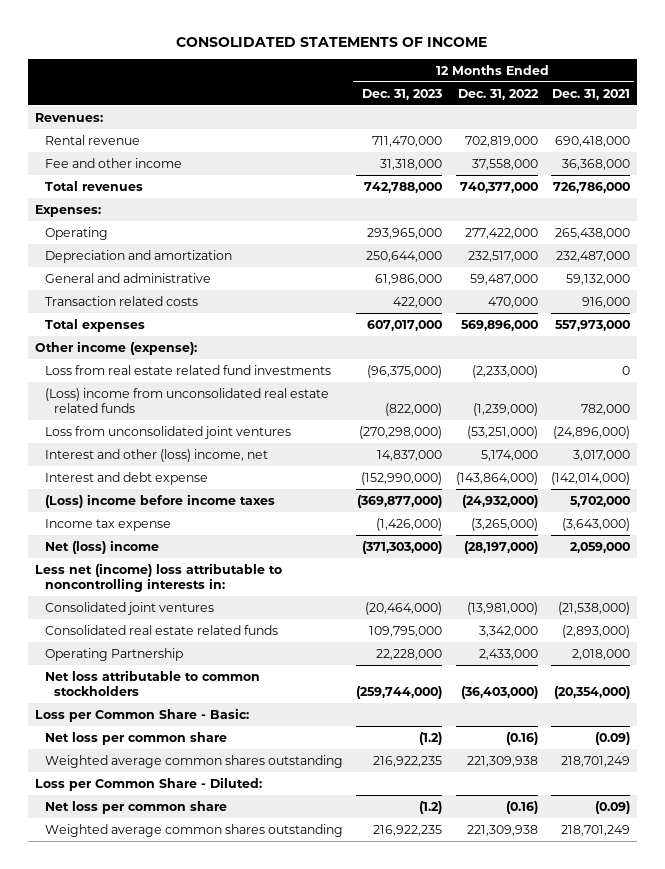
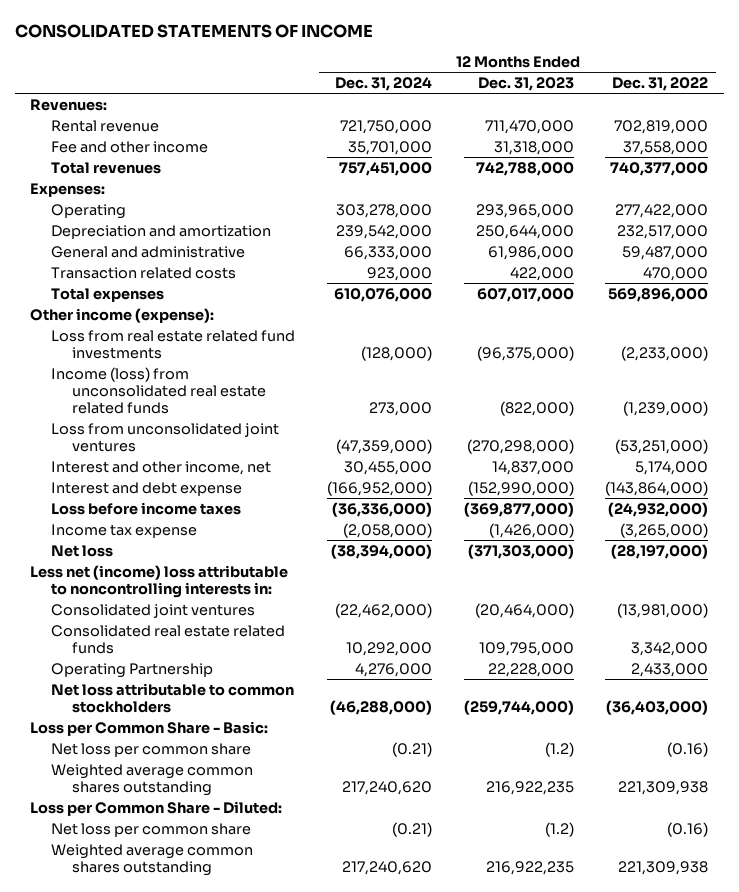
[552,88,631,100] Dec. 31, 2021 -> none
none -> [335,76,433,91] Dec. 31, 2024
[44,387,329,414] (Loss) income from unconsolidated real estate related funds -> [51,366,267,414] Income (loss) from unconsolidated real estate related funds
[44,448,268,462] Interest and other (loss) income, net -> [51,460,272,475] Interest and other income, net
[44,493,275,508] (Loss) income before income taxes -> [51,501,242,515] Loss before income taxes
[44,539,159,554] Net (loss) income -> [51,544,114,557] Net loss

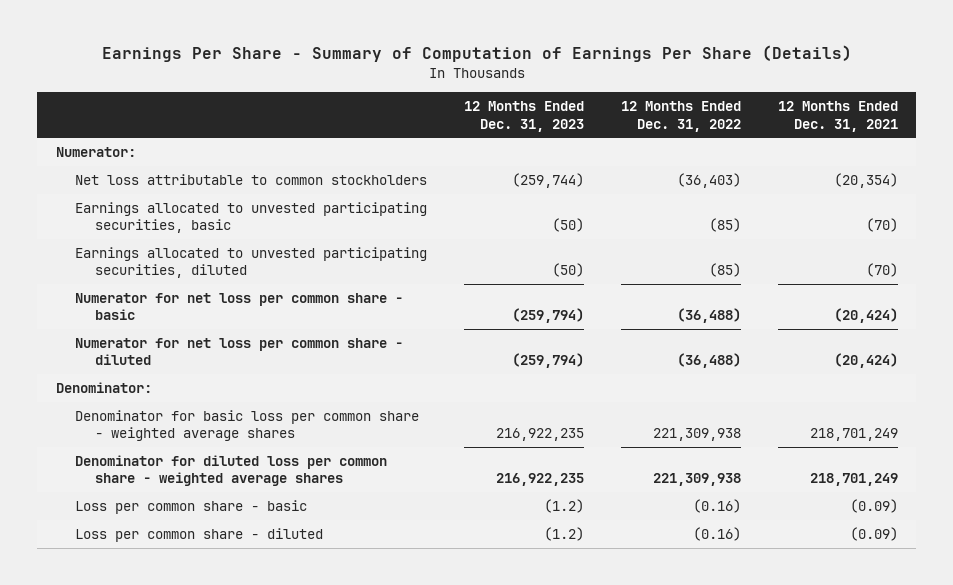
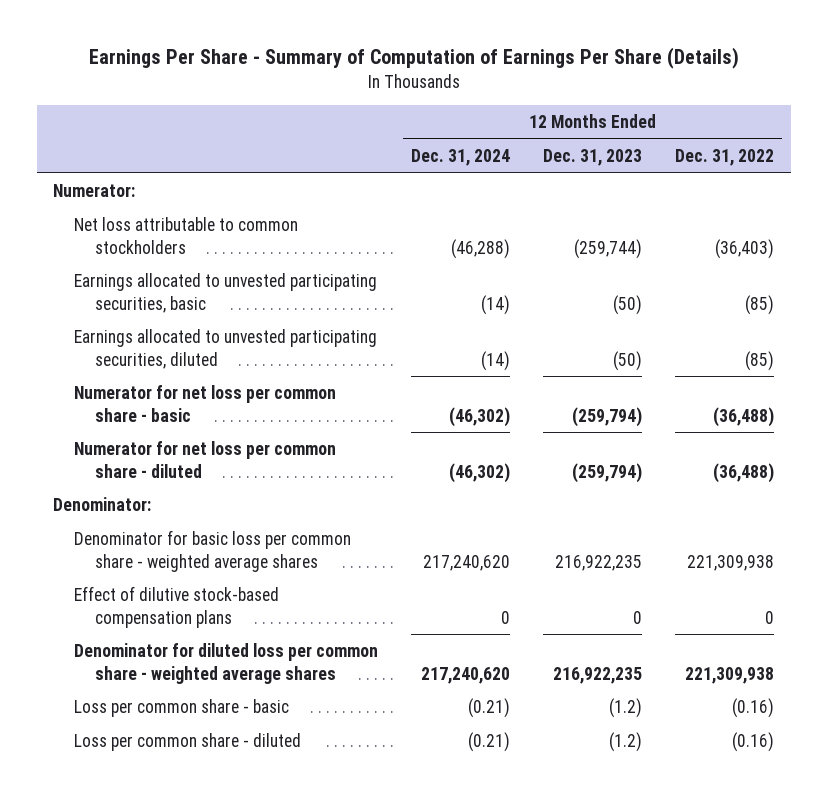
[777,101,898,132] 12 Months Ended Dec. 31, 2021 -> none
none -> [411,149,511,167] Dec. 31, 2024
none -> [73,586,279,628] Effect of dilutive stock-based compensation plans

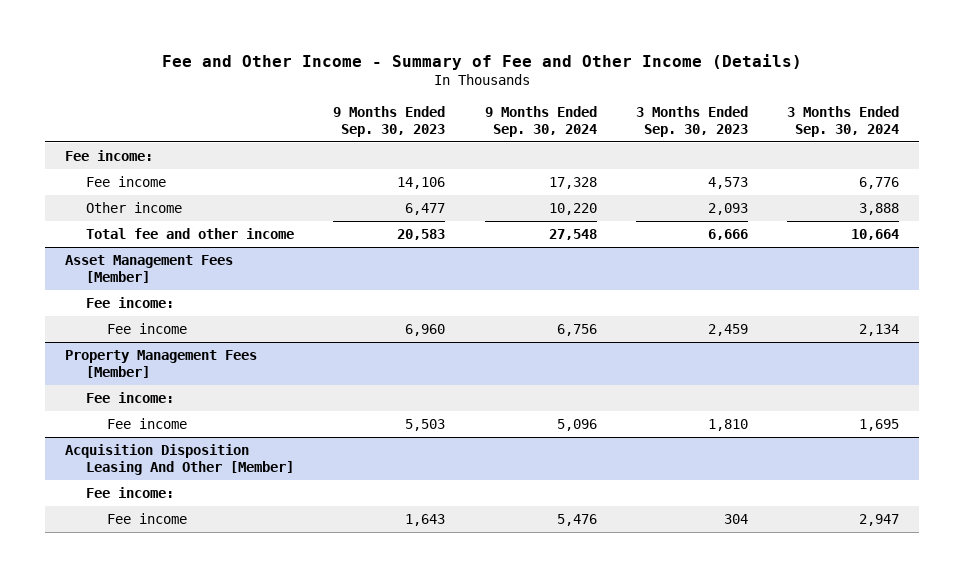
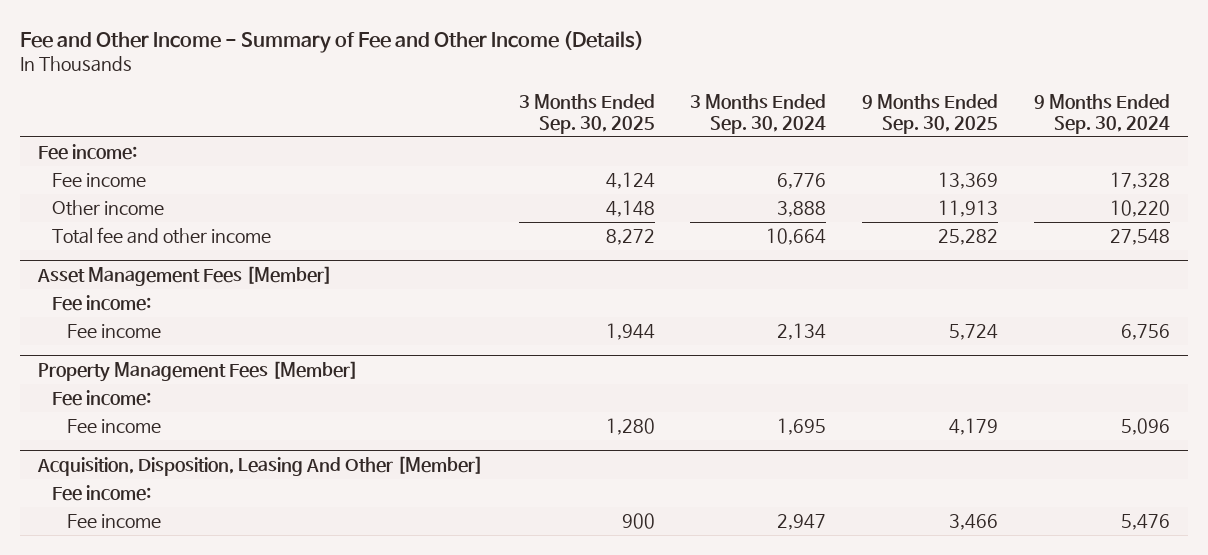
[333,105,446,137] 9 Months Ended Sep. 30, 2023 -> none
[636,105,749,137] 3 Months Ended Sep. 30, 2023 -> none
none -> [518,93,655,135] 3 Months Ended Sep. 30, 2025
none -> [862,93,999,135] 9 Months Ended Sep. 30, 2025
[64,443,294,476] Acquisition Disposition Leasing And Other [Member] -> [36,455,483,476] Acquisition, Disposition, Leasing And Other [Member]

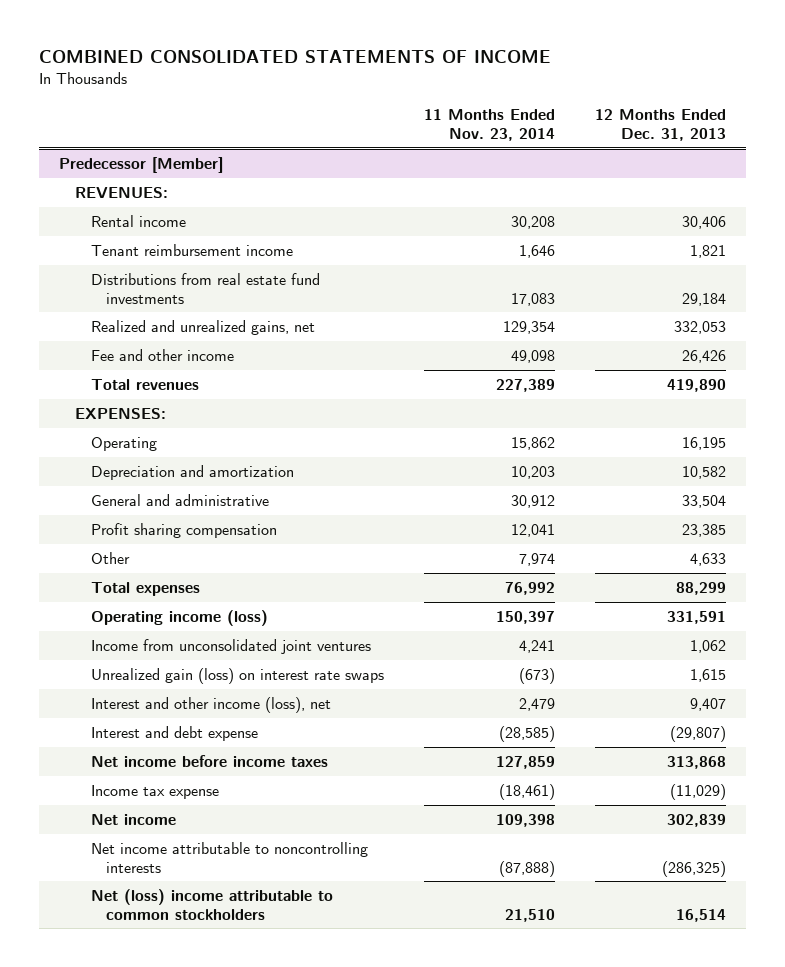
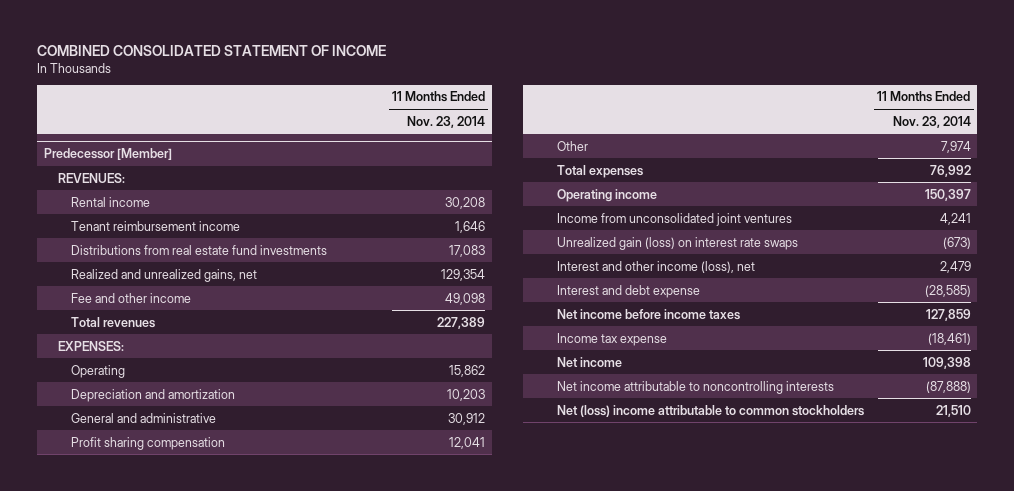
[39,50,552,64] COMBINED CONSOLIDATED STATEMENTS OF INCOME -> [37,45,387,57] COMBINED CONSOLIDATED STATEMENT OF INCOME
[595,108,727,141] 12 Months Ended Dec. 31, 2013 -> none
[90,609,268,626] Operating income (loss) -> [556,188,657,202] Operating income

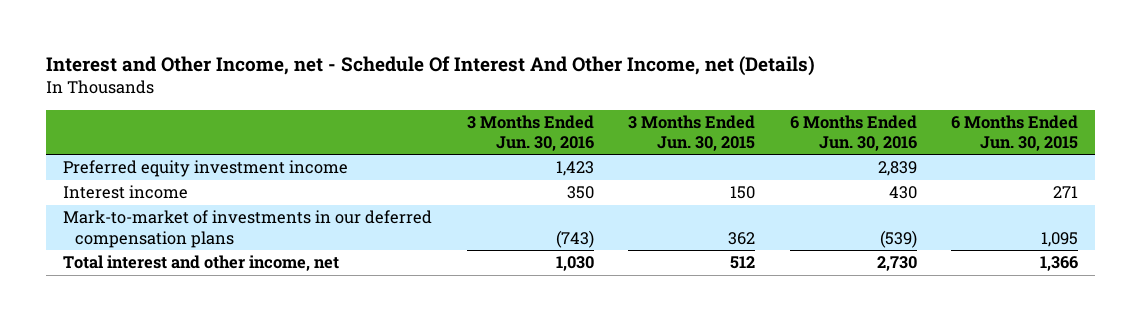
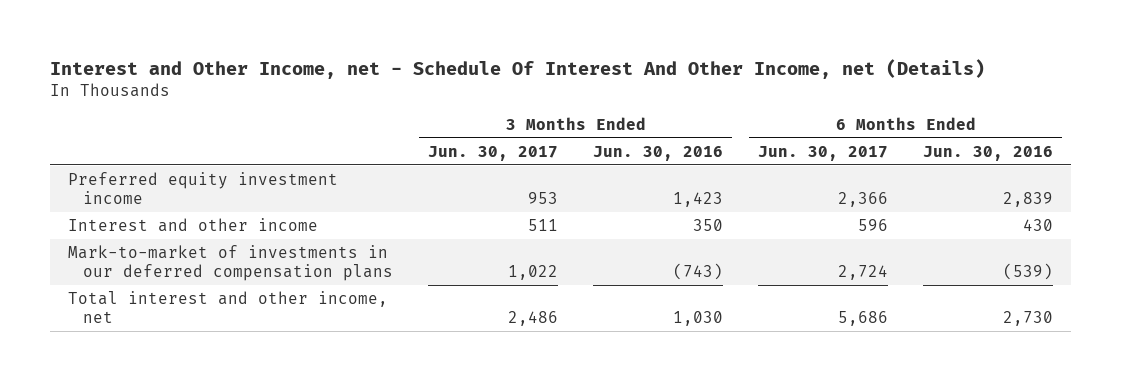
[628,114,756,152] 3 Months Ended Jun. 30, 2015 -> none
[951,114,1079,152] 6 Months Ended Jun. 30, 2015 -> none
none -> [428,145,559,161] Jun. 30, 2017
none -> [758,145,889,161] Jun. 30, 2017
[63,185,189,200] Interest income -> [67,217,318,232] Interest and other income

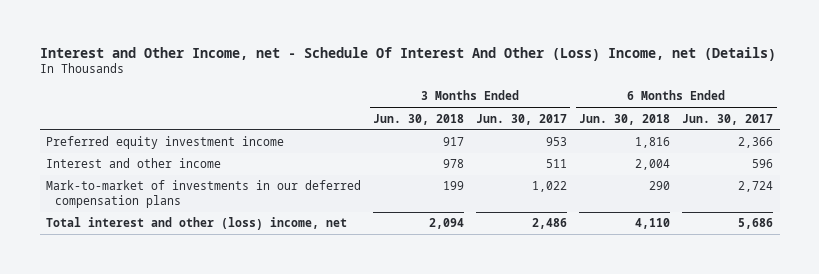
[50,58,986,79] Interest and Other Income, net - Schedule Of Interest And Other Income, net (Details) -> [39,46,776,61] Interest and Other Income, net - Schedule Of Interest And Other (Loss) Income, net (Details)
[593,145,724,161] Jun. 30, 2016 -> none
[923,145,1054,161] Jun. 30, 2016 -> none
none -> [373,113,465,125] Jun. 30, 2018
none -> [579,113,671,125] Jun. 30, 2018
[67,290,388,324] Total interest and other income, net -> [45,217,347,231] Total interest and other (loss) income, net

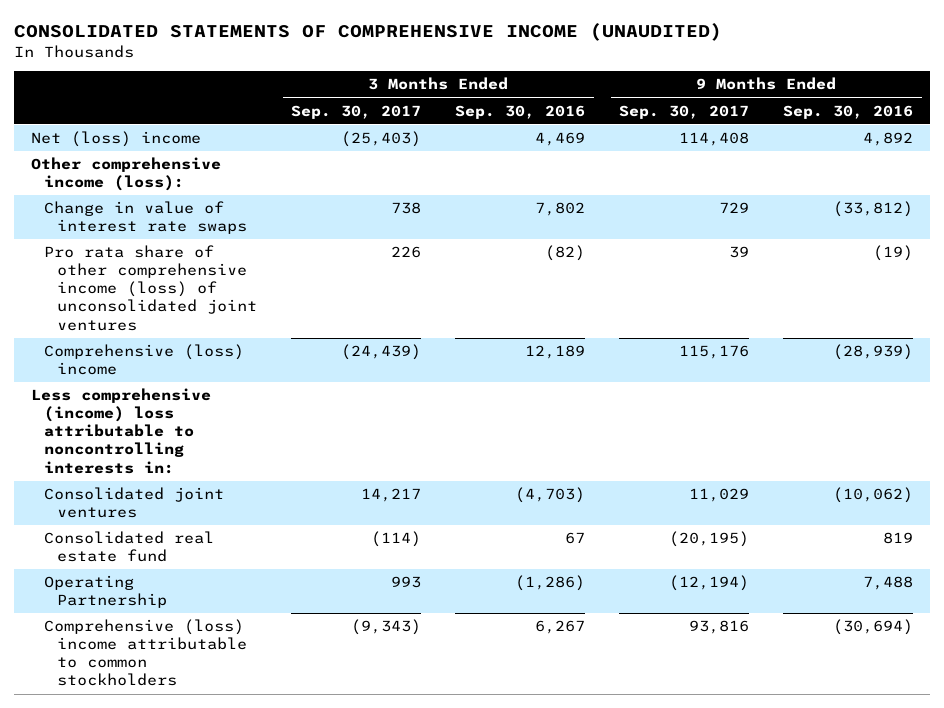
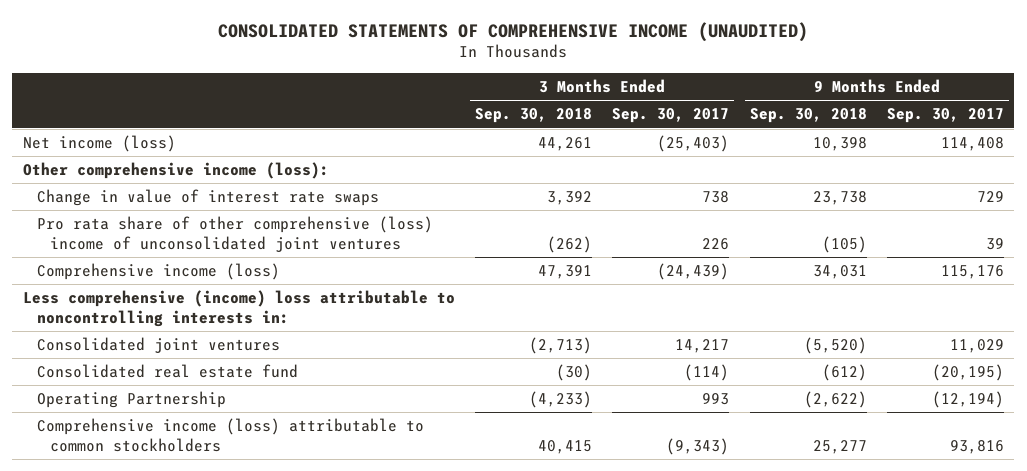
[455,104,586,119] Sep. 30, 2016 -> none
[783,104,914,119] Sep. 30, 2016 -> none
none -> [474,108,592,124] Sep. 30, 2018
none -> [749,108,867,124] Sep. 30, 2018
[31,131,202,148] Net (loss) income -> [22,135,176,153] Net income (loss)
[44,245,258,331] Pro rata share of other comprehensive income (loss) of unconsolidated joint ventures -> [36,216,433,252] Pro rata share of other comprehensive (loss) income of unconsolidated joint ventures
[44,344,245,376] Comprehensive (loss) income -> [36,263,280,281] Comprehensive income (loss)
[44,619,248,687] Comprehensive (loss) income attributable to common stockholders -> [36,418,424,452] Comprehensive income (loss) attributable to common stockholders

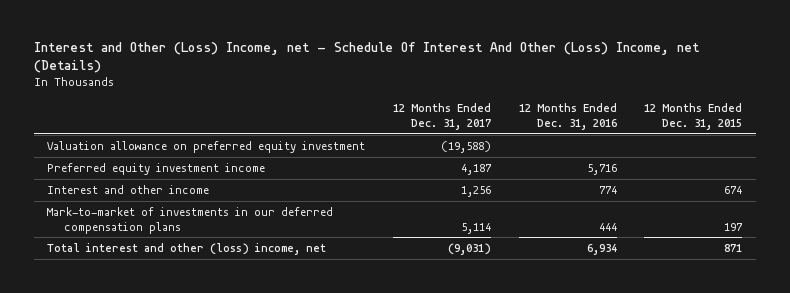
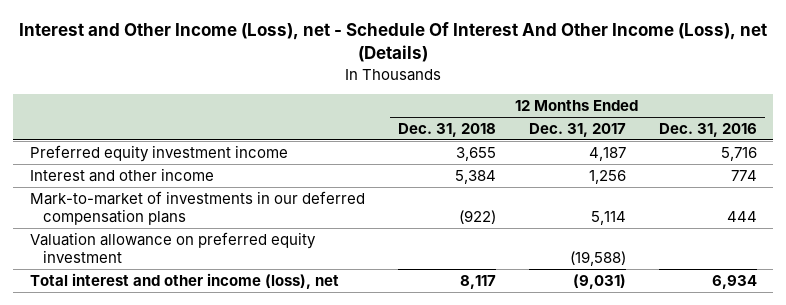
[33,41,700,73] Interest and Other (Loss) Income, net - Schedule Of Interest And Other (Loss) Income, net (Details) -> [19,22,768,63] Interest and Other Income (Loss), net - Schedule Of Interest And Other Income (Loss), net (Details)
[644,103,743,130] 12 Months Ended Dec. 31, 2015 -> none
none -> [397,122,496,137] Dec. 31, 2018
[47,140,366,153] Valuation allowance on preferred equity investment -> [29,231,316,263] Valuation allowance on preferred equity investment
[47,242,327,255] Total interest and other (loss) income, net -> [29,272,339,289] Total interest and other income (loss), net

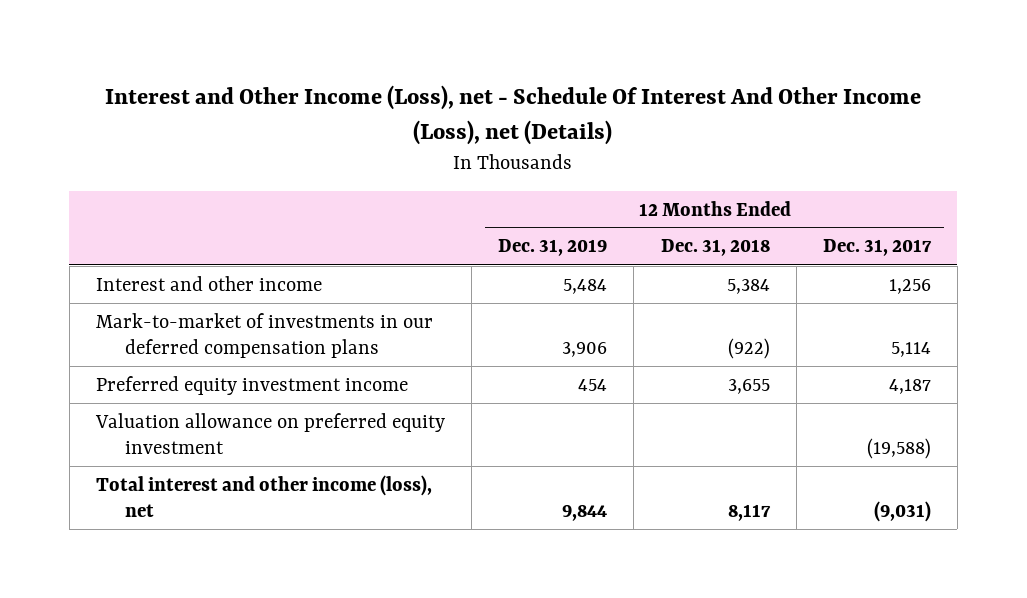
[658,122,757,137] Dec. 31, 2016 -> none
none -> [498,239,608,257] Dec. 31, 2019
[29,144,288,162] Preferred equity investment income -> [96,375,409,395] Preferred equity investment income

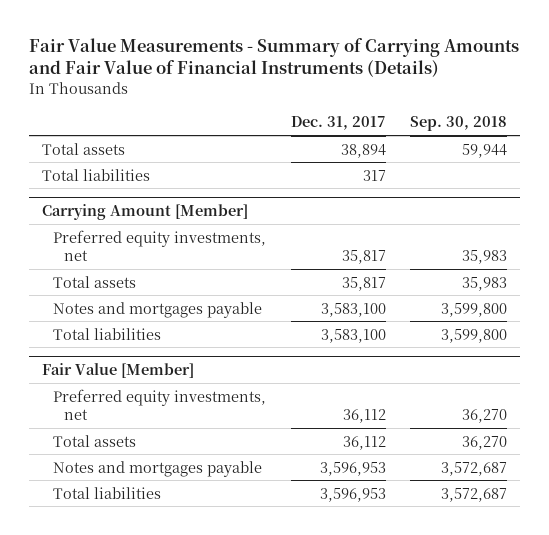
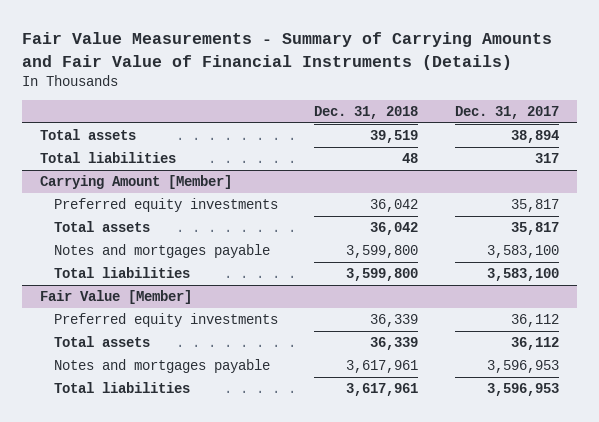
[410,116,508,132] Sep. 30, 2018 -> none
none -> [314,106,419,120] Dec. 31, 2018
[53,229,267,262] Preferred equity investments, net -> [54,198,279,213] Preferred equity investments
[53,388,267,421] Preferred equity investments, net -> [54,313,279,328] Preferred equity investments

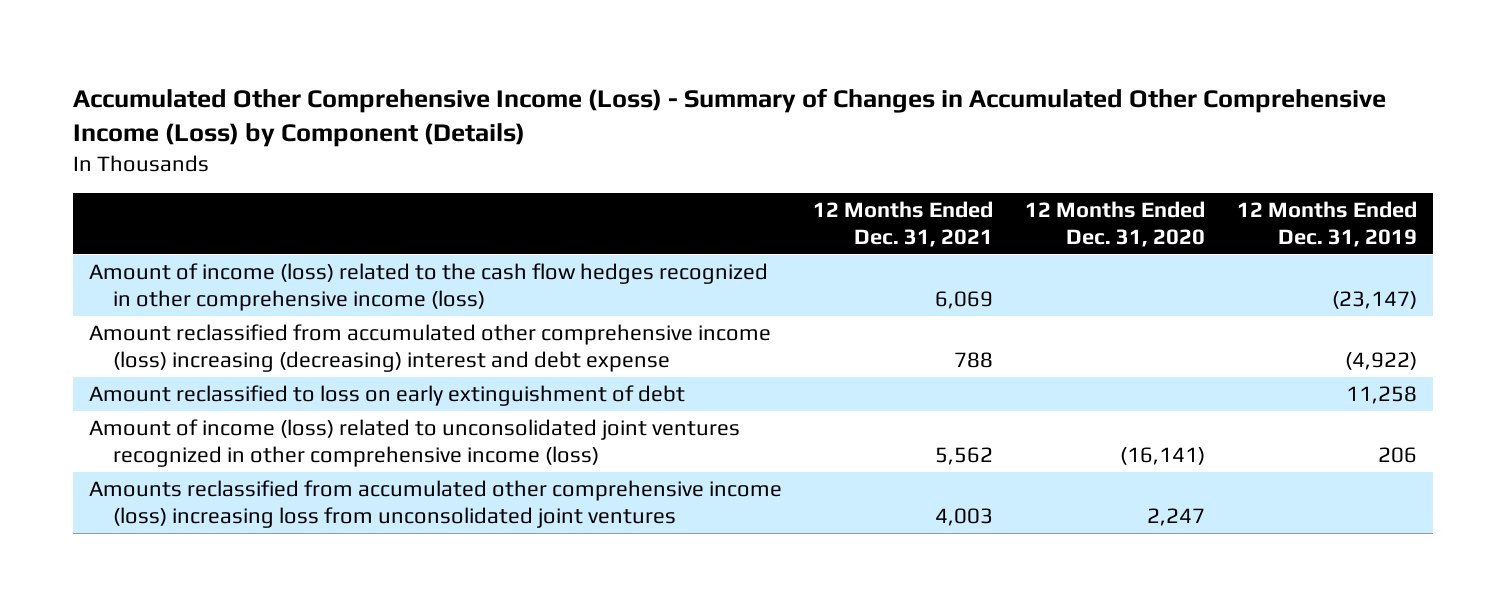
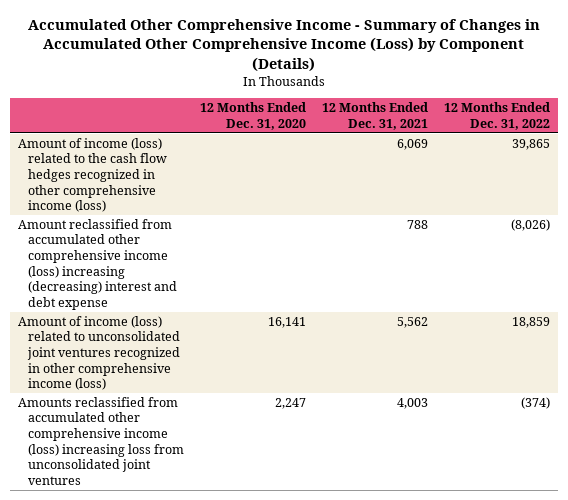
[72,87,1386,147] Accumulated Other Comprehensive Income (Loss) - Summary of Changes in Accumulated Other Comprehensive Income (Loss) by Component (Details) -> [28,18,541,72] Accumulated Other Comprehensive Income - Summary of Changes in Accumulated Other Comprehensive Income (Loss) by Component (Details)
[1236,200,1417,247] 12 Months Ended Dec. 31, 2019 -> none
none -> [443,102,550,130] 12 Months Ended Dec. 31, 2022
[88,385,685,407] Amount reclassified to loss on early extinguishment of debt -> none
[1120,447,1206,466] (16,141) -> [267,316,306,328] 16,141

